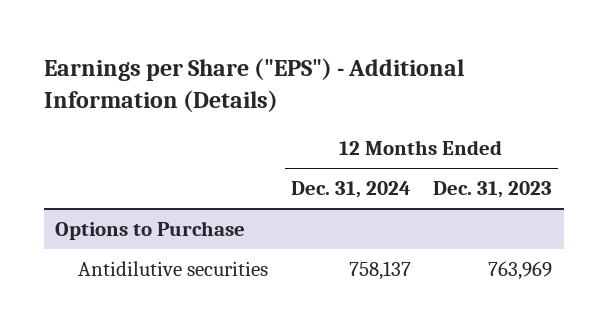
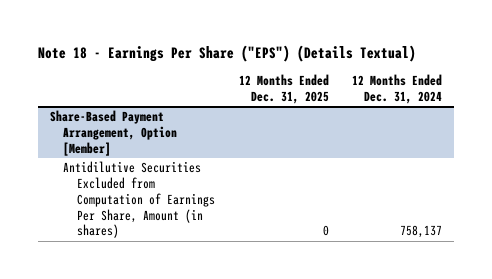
[43,57,464,112] Earnings per Share ("EPS") - Additional Information (Details) -> [37,44,416,62] Note 18 - Earnings Per Share ("EPS") (Details Textual)
[433,181,553,199] Dec. 31, 2023 -> none
none -> [238,74,329,104] 12 Months Ended Dec. 31, 2025
[55,220,246,240] Options to Purchase -> [49,110,178,156] Share-Based Payment Arrangement, Option [Member]
[77,260,268,276] Antidilutive securities -> [63,161,216,239] Antidilutive Securities Excluded from Computation of Earnings Per Share, Amount (in shares)

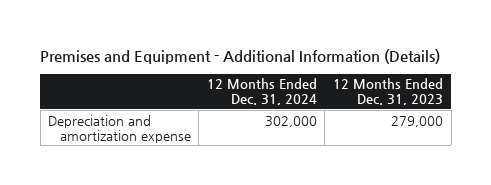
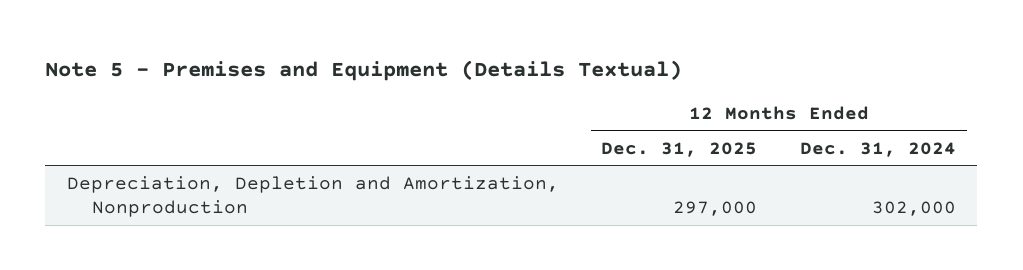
[40,48,441,64] Premises and Equipment - Additional Information (Details) -> [45,59,683,81] Note 5 - Premises and Equipment (Details Textual)
[333,78,444,106] 12 Months Ended Dec. 31, 2023 -> none
none -> [601,141,758,157] Dec. 31, 2025
[48,114,191,143] Depreciation and amortization expense -> [66,176,559,218] Depreciation, Depletion and Amortization, Nonproduction

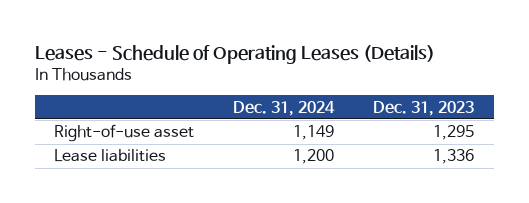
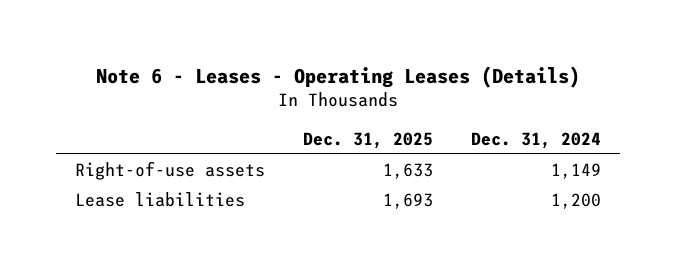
[34,44,435,64] Leases - Schedule of Operating Leases (Details) -> [96,66,581,89] Note 6 - Leases - Operating Leases (Details)
[373,100,475,116] Dec. 31, 2023 -> none
none -> [303,131,434,149] Dec. 31, 2025
[54,124,195,143] Right-of-use asset -> [75,161,266,181] Right-of-use assets

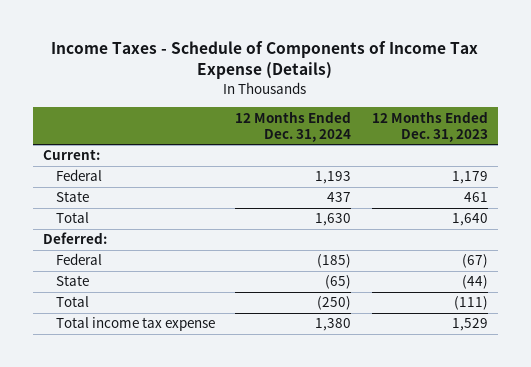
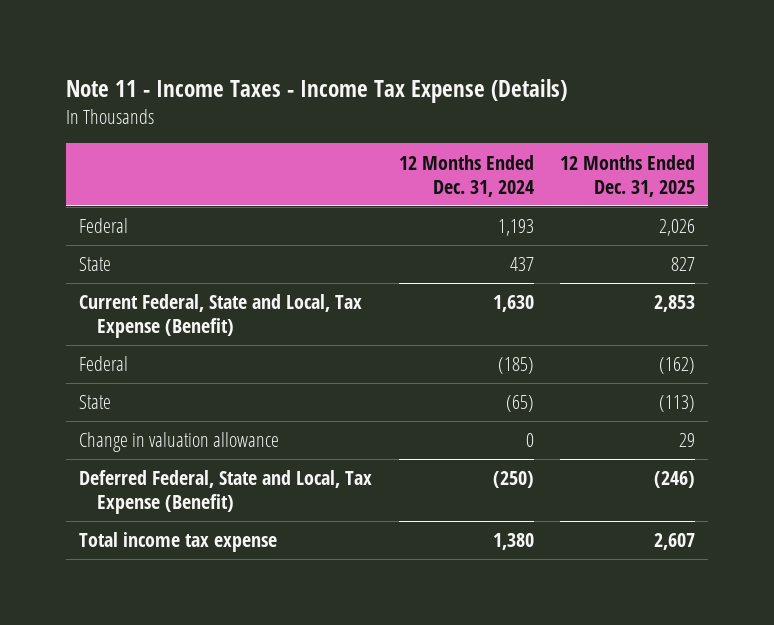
[51,41,479,80] Income Taxes - Schedule of Components of Income Tax Expense (Details) -> [66,78,568,103] Note 11 - Income Taxes - Income Tax Expense (Details)
[371,110,488,142] 12 Months Ended Dec. 31, 2023 -> none
none -> [559,154,695,197] 12 Months Ended Dec. 31, 2025
[43,149,101,161] Current: -> none
[43,232,108,245] Deferred: -> none
[56,212,90,224] Total -> [79,294,363,339] Current Federal, State and Local, Tax Expense (Benefit)
[56,296,90,308] Total -> none
none -> [79,432,280,453] Change in valuation allowance
none -> [79,470,373,515] Deferred Federal, State and Local, Tax Expense (Benefit)

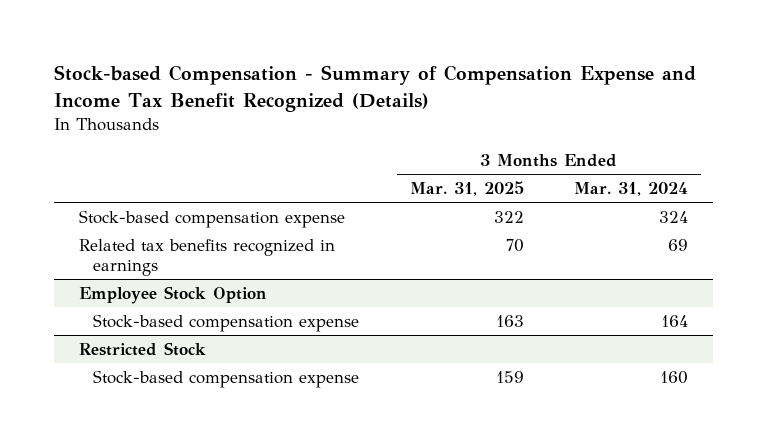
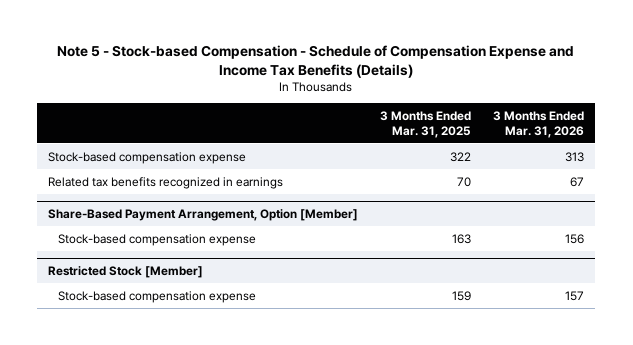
[53,65,696,112] Stock-based Compensation - Summary of Compensation Expense and Income Tax Benefit Recognized (Details) -> [57,45,575,78] Note 5 - Stock-based Compensation - Schedule of Compensation Expense and Income Tax Benefits (Details)
[573,182,688,197] Mar. 31, 2024 -> none
none -> [493,110,585,138] 3 Months Ended Mar. 31, 2026
[78,285,267,304] Employee Stock Option -> [48,209,359,222] Share-Based Payment Arrangement, Option [Member]
[78,341,206,356] Restricted Stock -> [48,266,204,279] Restricted Stock [Member]

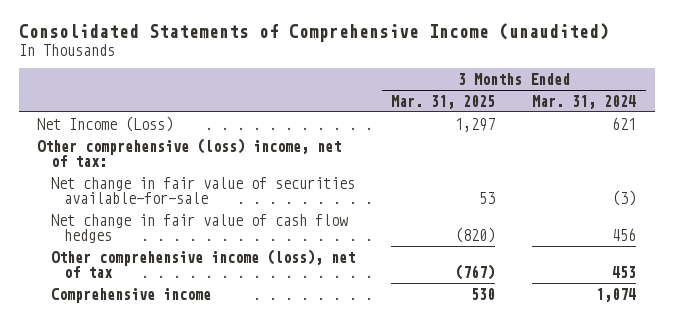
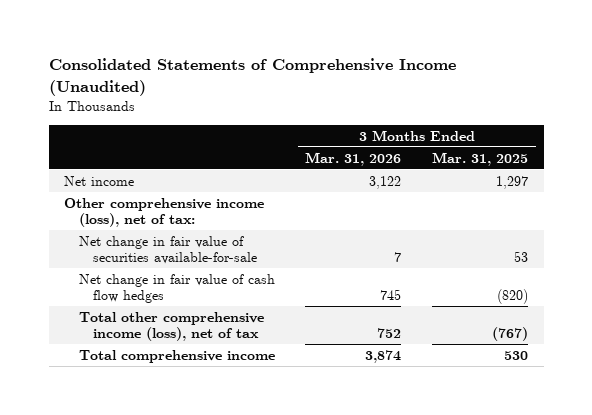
[18,23,609,43] Consolidated Statements of Comprehensive Income (unaudited) -> [48,58,456,97] Consolidated Statements of Comprehensive Income (Unaudited)
[532,94,637,109] Mar. 31, 2024 -> none
none -> [305,151,402,166] Mar. 31, 2026
[37,115,174,132] Net Income (Loss) -> [63,175,134,186] Net income
[37,137,342,167] Other comprehensive (loss) income, net of tax: -> [63,197,264,228] Other comprehensive income (loss), net of tax:
[50,248,355,278] Other comprehensive income (loss), net of tax -> [78,311,264,342] Total other comprehensive income (loss), net of tax
[50,287,211,303] Comprehensive income -> [78,349,275,363] Total comprehensive income

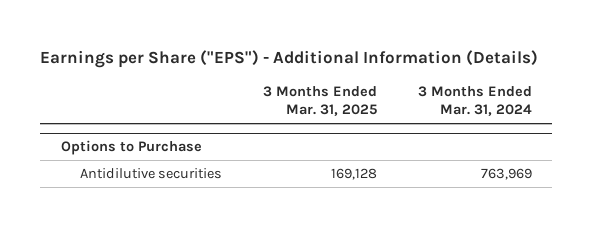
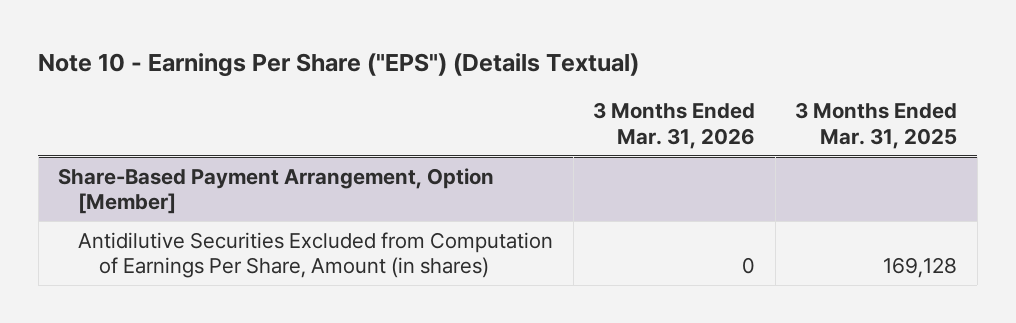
[40,49,539,68] Earnings per Share ("EPS") - Additional Information (Details) -> [38,52,640,77] Note 10 - Earnings Per Share ("EPS") (Details Textual)
[417,85,532,117] 3 Months Ended Mar. 31, 2024 -> none
none -> [593,102,756,149] 3 Months Ended Mar. 31, 2026
[60,140,202,156] Options to Purchase -> [58,167,495,215] Share-Based Payment Arrangement, Option [Member]
[80,168,223,180] Antidilutive securities -> [78,231,554,279] Antidilutive Securities Excluded from Computation of Earnings Per Share, Amount (in shares)

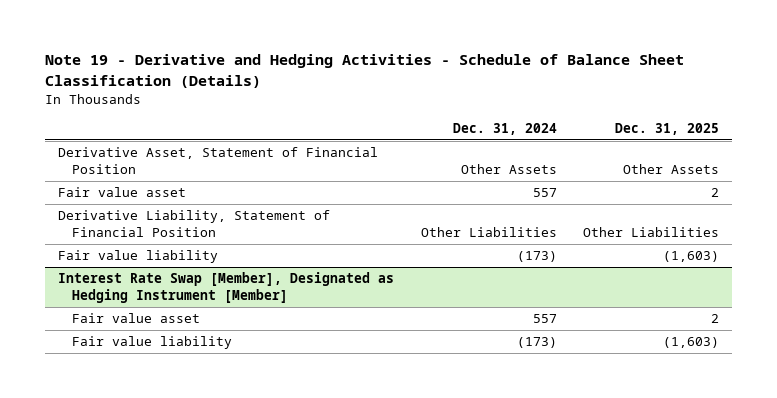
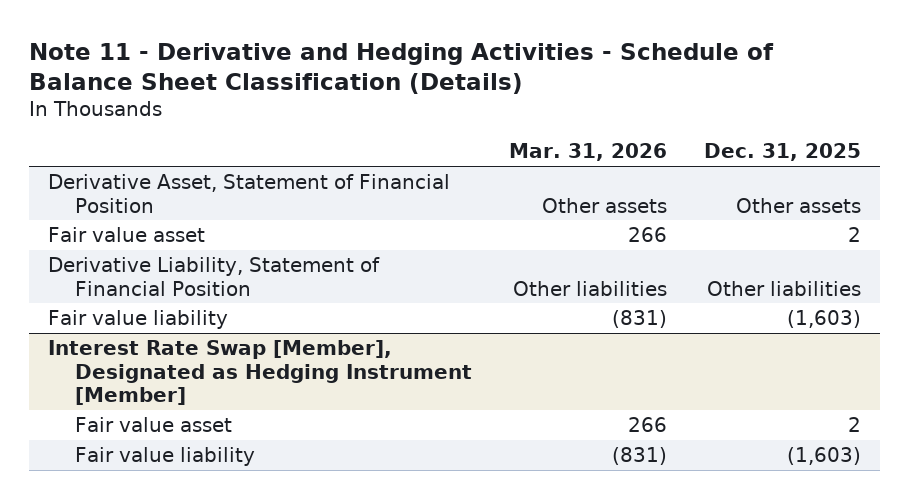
[45,54,685,88] Note 19 - Derivative and Hedging Activities - Schedule of Balance Sheet Classification (Details) -> [29,42,775,95] Note 11 - Derivative and Hedging Activities - Schedule of Balance Sheet Classification (Details)
[452,122,557,135] Dec. 31, 2024 -> none
none -> [509,143,668,162] Mar. 31, 2026
[622,164,719,175] Other Assets -> [736,197,862,213] Other assets
[582,227,719,238] Other Liabilities -> [707,280,862,296] Other liabilities

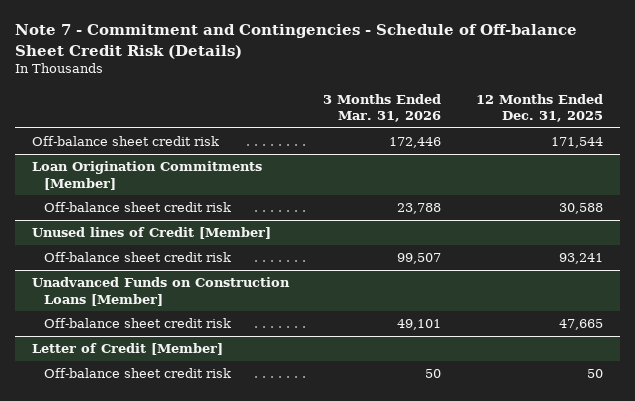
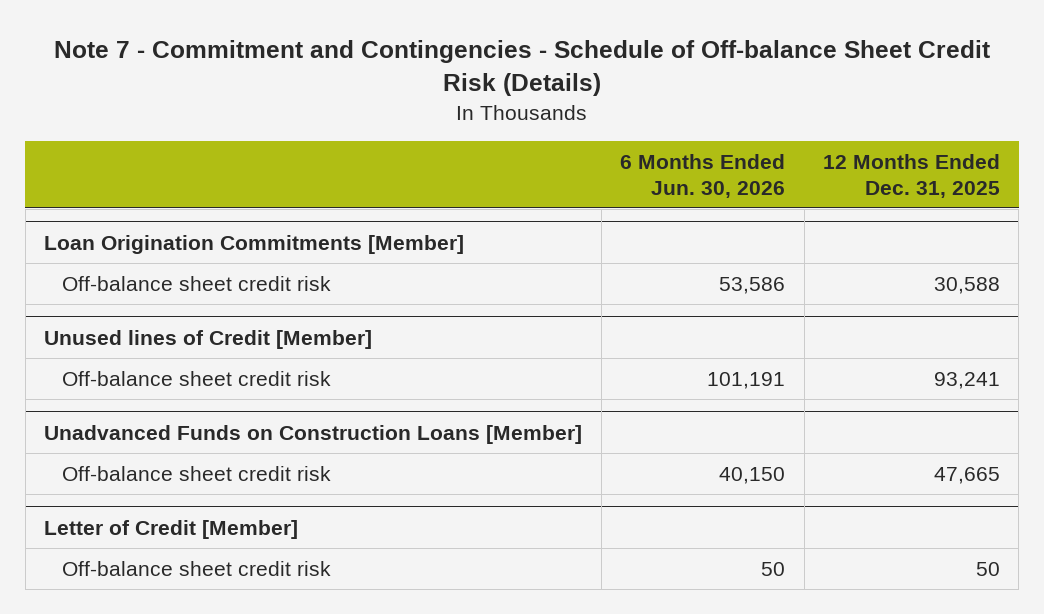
[323,93,442,123] 3 Months Ended Mar. 31, 2026 -> none
none -> [620,153,786,198] 6 Months Ended Jun. 30, 2026
[31,136,219,147] Off-balance sheet credit risk -> none

